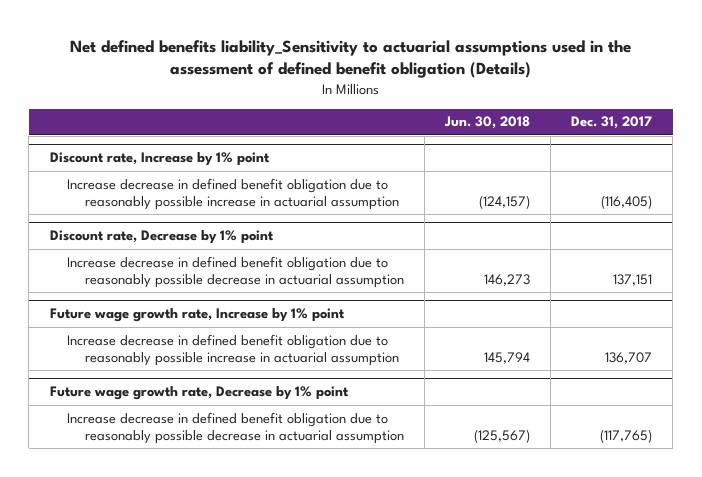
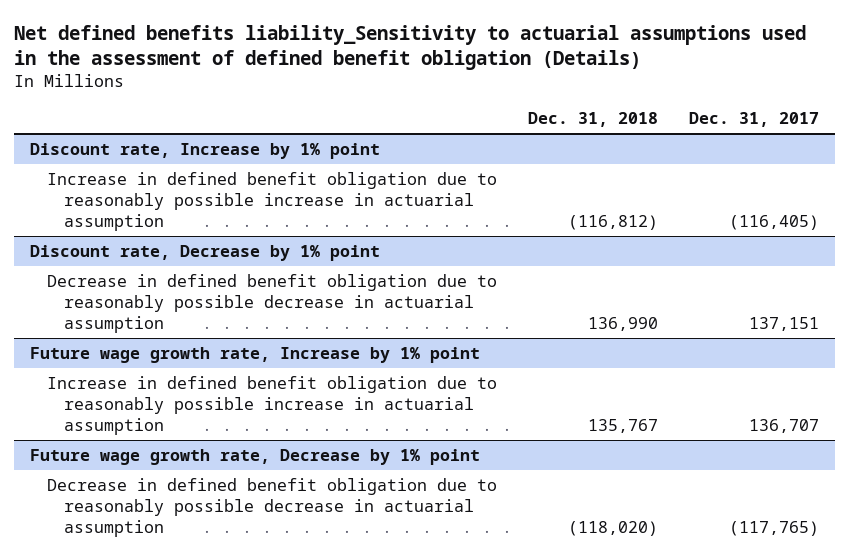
[443,116,530,130] Jun. 30, 2018 -> none
none -> [527,112,658,128] Dec. 31, 2018
[67,177,399,211] Increase decrease in defined benefit obligation due to reasonably possible increase in actuarial assumption -> [46,171,497,231] Increase in defined benefit obligation due to reasonably possible increase in actuarial assumption
[67,255,404,289] Increase decrease in defined benefit obligation due to reasonably possible decrease in actuarial assumption -> [46,273,497,333] Decrease in defined benefit obligation due to reasonably possible decrease in actuarial assumption
[67,333,399,367] Increase decrease in defined benefit obligation due to reasonably possible increase in actuarial assumption -> [46,375,497,435] Increase in defined benefit obligation due to reasonably possible increase in actuarial assumption
[67,411,404,445] Increase decrease in defined benefit obligation due to reasonably possible decrease in actuarial assumption -> [46,477,497,537] Decrease in defined benefit obligation due to reasonably possible decrease in actuarial assumption

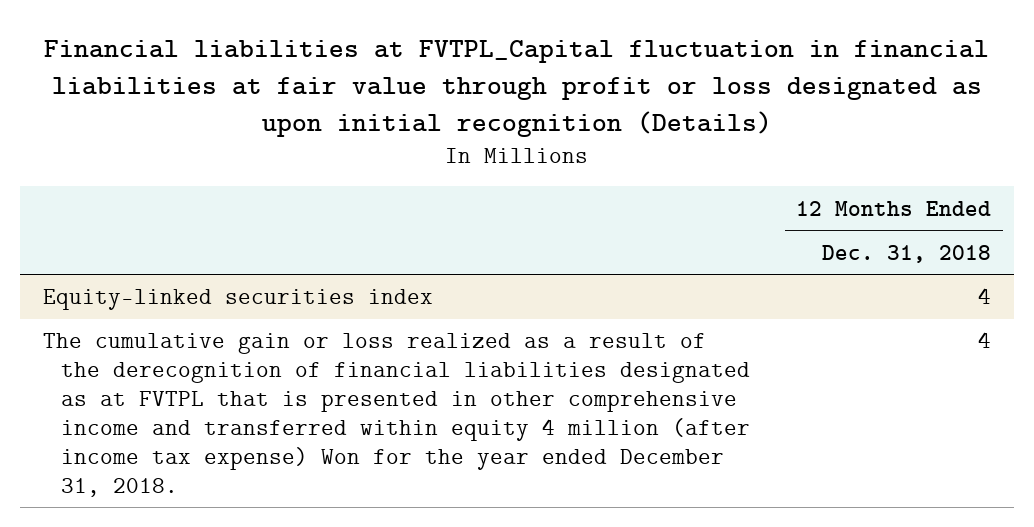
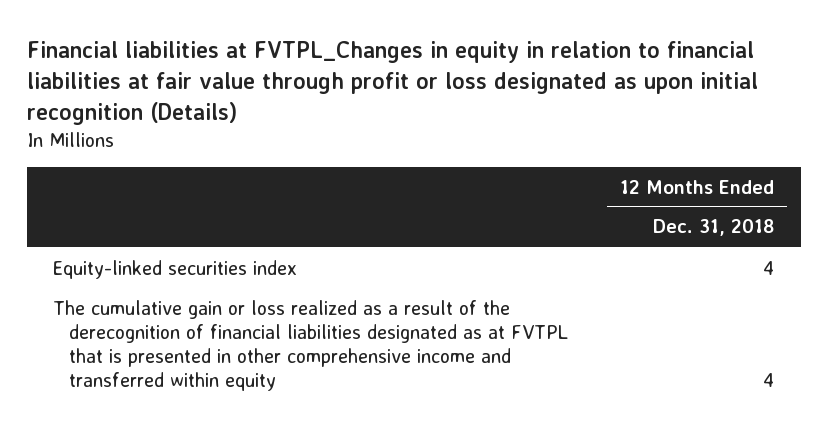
[44,39,990,137] Financial liabilities at FVTPL_Capital fluctuation in financial liabilities at fair value through profit or loss designated as upon initial recognition (Details) -> [27,41,759,126] Financial liabilities at FVTPL_Changes in equity in relation to financial liabilities at fair value through profit or loss designated as upon initial recognition (Details)
[43,333,750,497] The cumulative gain or loss realized as a result of the derecognition of financial liabilities designated as at FVTPL that is presented in other comprehensive income and transferred within equity 4 million (after income tax expense) Won for the year ended December 31, 2018. -> [53,299,568,392] The cumulative gain or loss realized as a result of the derecognition of financial liabilities designated as at FVTPL that is presented in other comprehensive income and transferred within equity

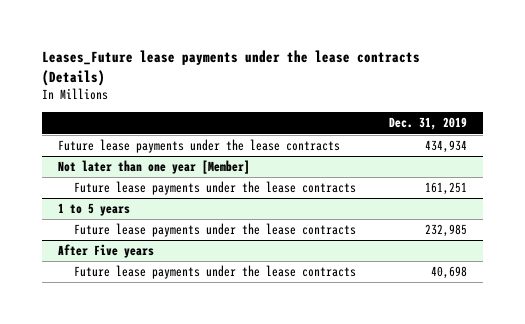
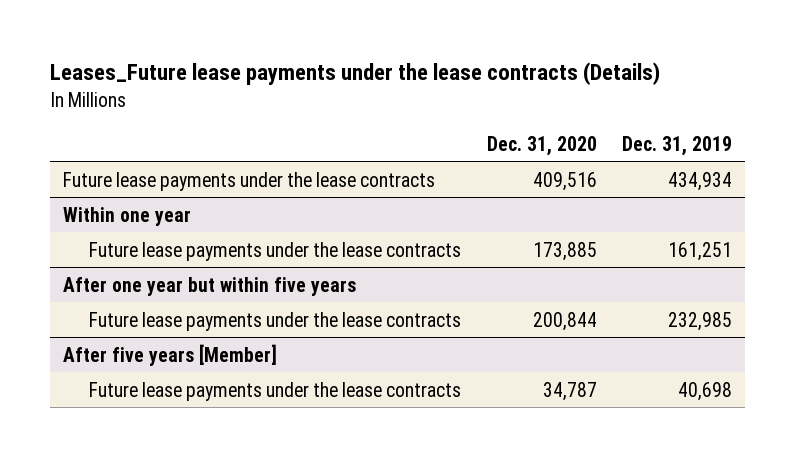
none -> [486,135,597,156] Dec. 31, 2020
[58,160,251,175] Not later than one year [Member] -> [63,206,192,226] Within one year
[58,203,131,217] 1 to 5 years -> [63,276,357,296] After one year but within five years
[58,244,155,259] After Five years -> [63,343,278,366] After five years [Member]

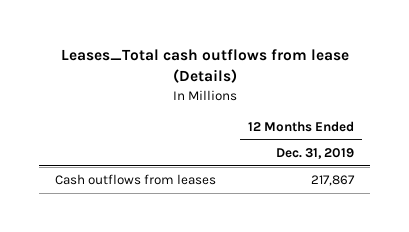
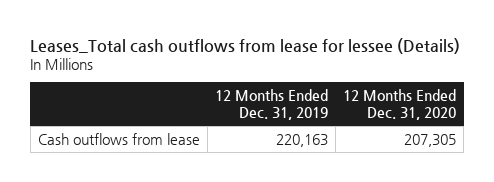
[60,49,349,84] Leases_Total cash outflows from lease (Details) -> [30,37,461,54] Leases_Total cash outflows from lease for lessee (Details)
none -> [343,88,457,120] 12 Months Ended Dec. 31, 2020
[55,174,217,186] Cash outflows from leases -> [37,132,200,145] Cash outflows from lease
[311,175,356,187] 217,867 -> [275,133,328,147] 220,163

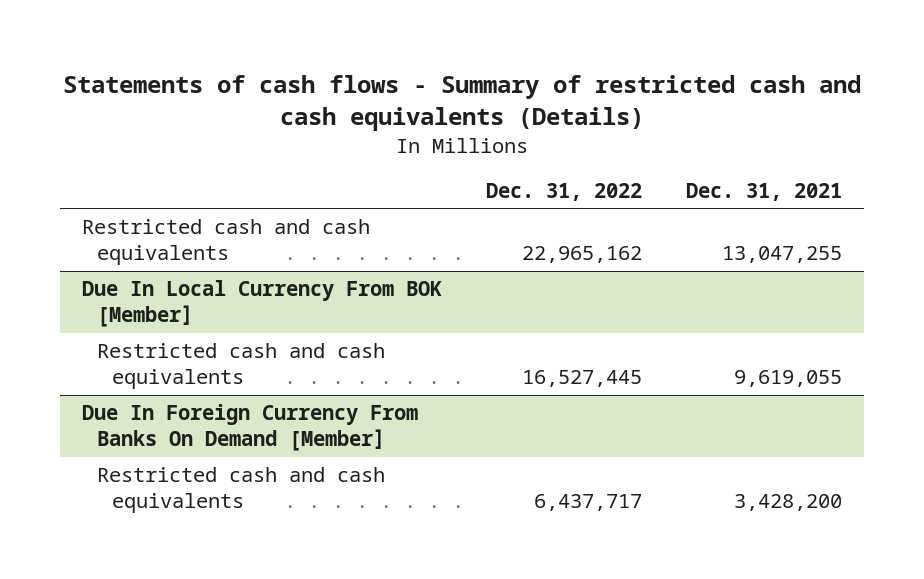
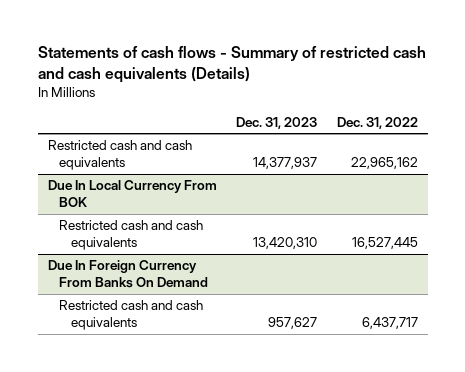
[685,183,842,202] Dec. 31, 2021 -> none
none -> [236,116,318,129] Dec. 31, 2023
[82,280,443,328] Due In Local Currency From BOK [Member] -> [47,180,217,208] Due In Local Currency From BOK
[82,404,419,452] Due In Foreign Currency From Banks On Demand [Member] -> [47,260,209,289] Due In Foreign Currency From Banks On Demand

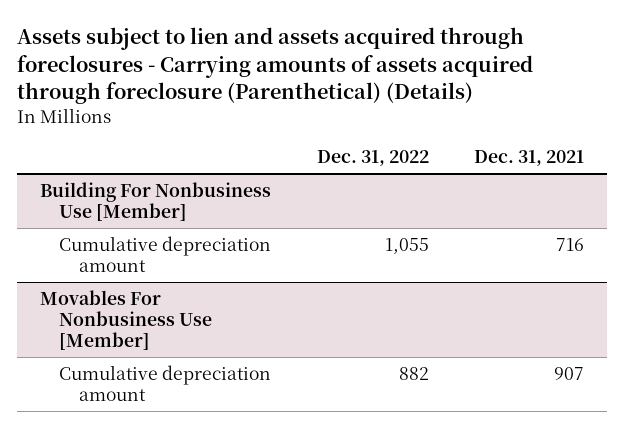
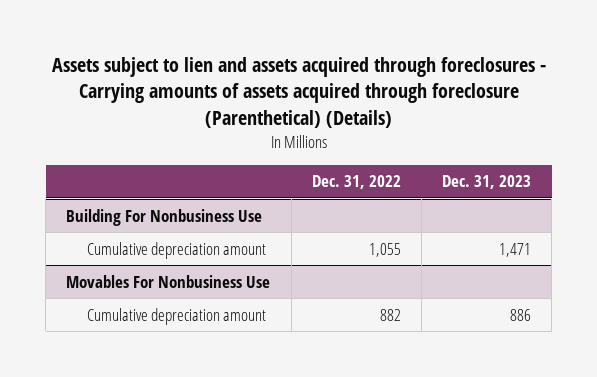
[474,150,585,167] Dec. 31, 2021 -> none
none -> [442,175,532,190] Dec. 31, 2023
[39,181,271,221] Building For Nonbusiness Use [Member] -> [66,208,263,226] Building For Nonbusiness Use
[39,289,213,350] Movables For Nonbusiness Use [Member] -> [66,274,271,288] Movables For Nonbusiness Use

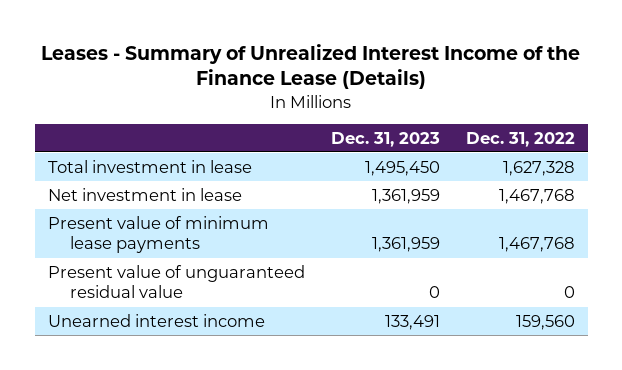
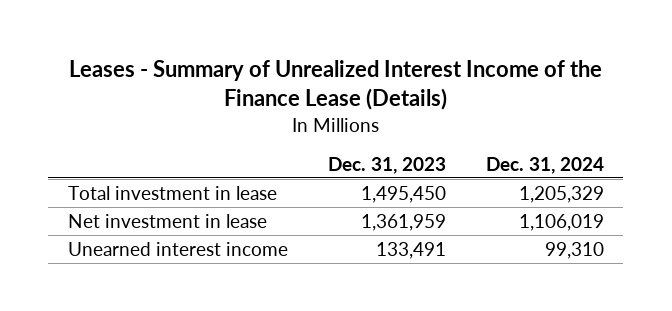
[465,131,575,147] Dec. 31, 2022 -> none
none -> [485,156,604,174] Dec. 31, 2024
[47,215,269,254] Present value of minimum lease payments -> none
[47,264,305,299] Present value of unguaranteed residual value -> none

